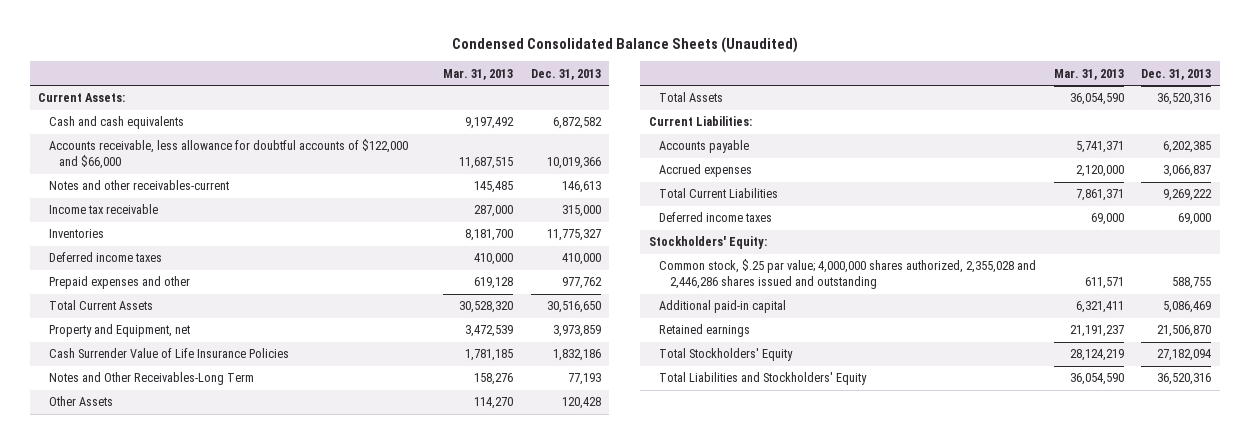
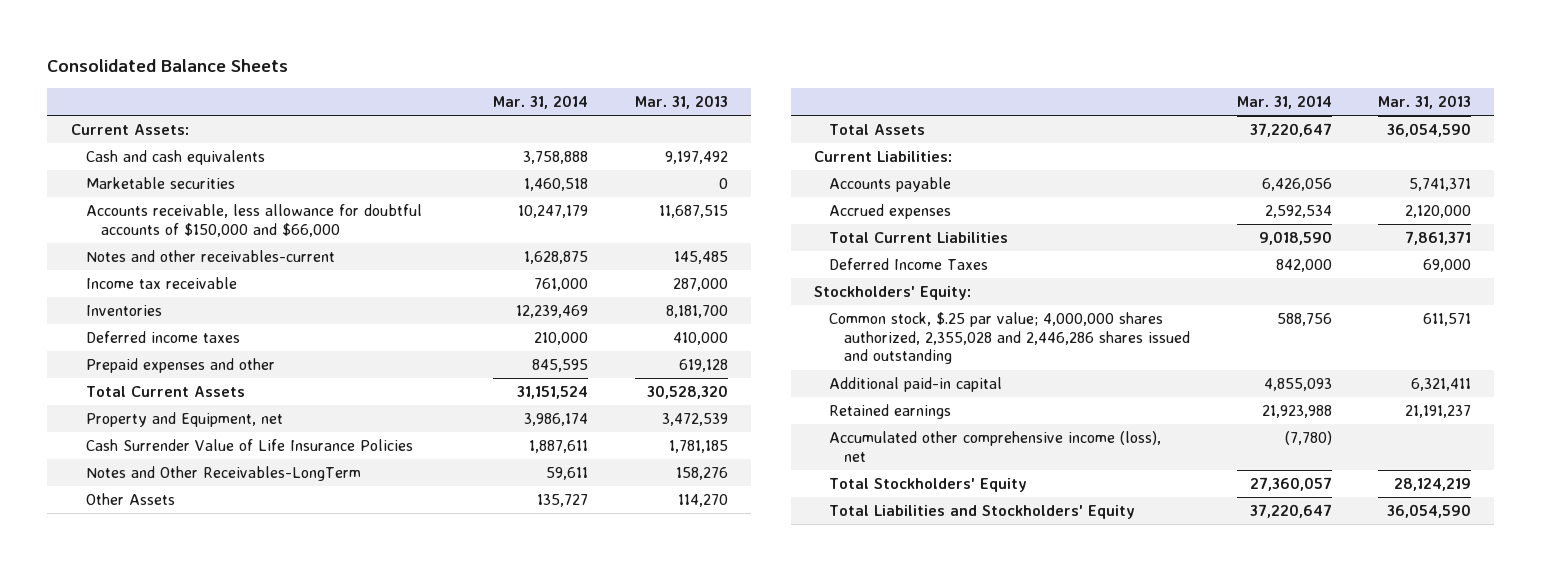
[451,36,798,53] Condensed Consolidated Balance Sheets (Unaudited) -> [47,59,289,73] Consolidated Balance Sheets
[530,68,601,80] Dec. 31, 2013 -> none
none -> [493,95,589,110] Mar. 31, 2014
none -> [85,177,235,190] Marketable securities
[48,139,408,170] Accounts receivable, less allowance for doubtful accounts of $122,000 and $66,000 -> [85,204,422,237] Accounts receivable, less allowance for doubtful accounts of $150,000 and $66,000
[48,372,254,386] Notes and Other Receivables-Long Term -> [85,466,361,482] Notes and Other Receivables-LongTerm
[659,212,773,223] Deferred income taxes -> [829,258,989,271] Deferred Income Taxes
none -> [829,431,1162,462] Accumulated other comprehensive income (loss), net

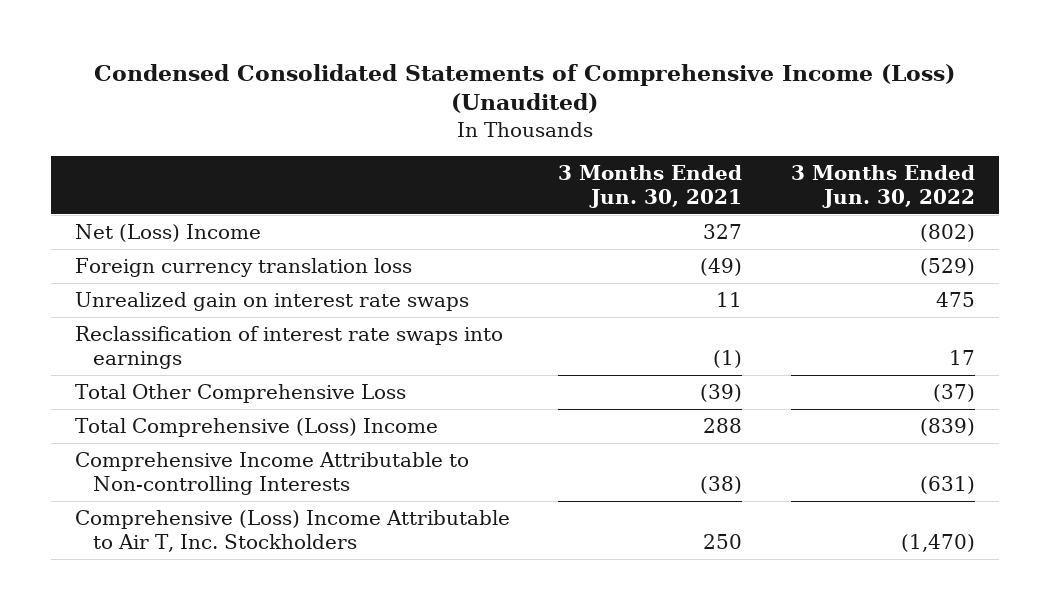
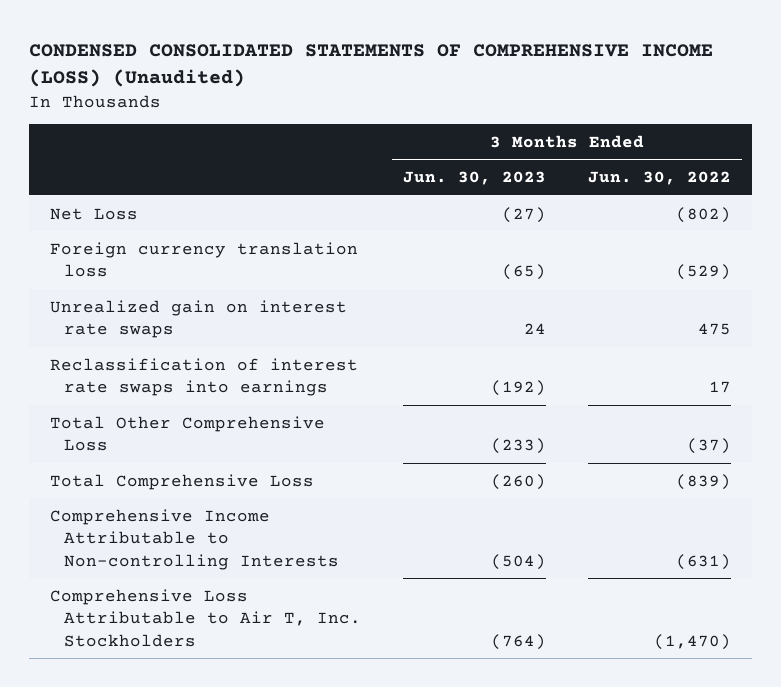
[93,63,955,114] Condensed Consolidated Statements of Comprehensive Income (Loss) (Unaudited) -> [28,43,713,88] CONDENSED CONSOLIDATED STATEMENTS OF COMPREHENSIVE INCOME (LOSS) (Unaudited)
[558,164,743,209] 3 Months Ended Jun. 30, 2021 -> none
none -> [402,171,546,186] Jun. 30, 2023
[74,223,261,242] Net (Loss) Income -> [49,207,138,220] Net Loss
[74,417,438,437] Total Comprehensive (Loss) Income -> [49,473,314,490] Total Comprehensive Loss
[74,509,510,553] Comprehensive (Loss) Income Attributable to Air T, Inc. Stockholders -> [49,588,361,647] Comprehensive Loss Attributable to Air T, Inc. Stockholders

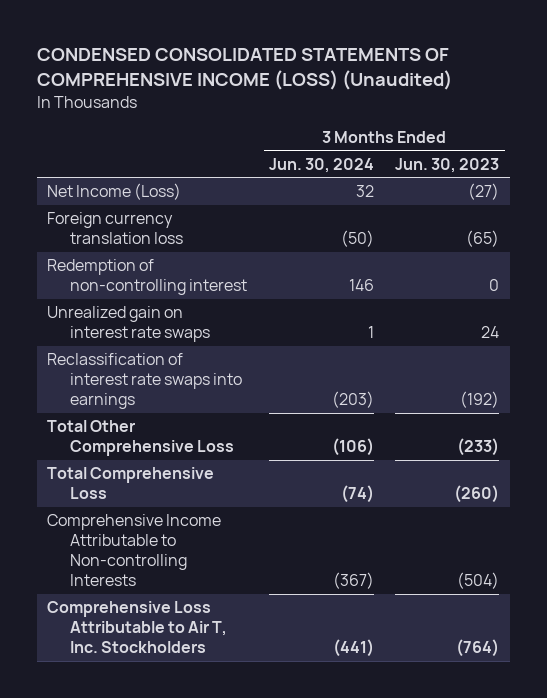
[588,171,732,186] Jun. 30, 2022 -> none
none -> [268,157,374,173] Jun. 30, 2024
[49,207,138,220] Net Loss -> [47,183,182,201] Net Income (Loss)
none -> [47,259,248,296] Redemption of non-controlling interest

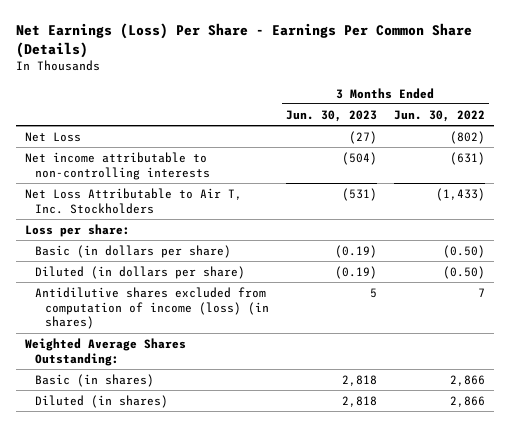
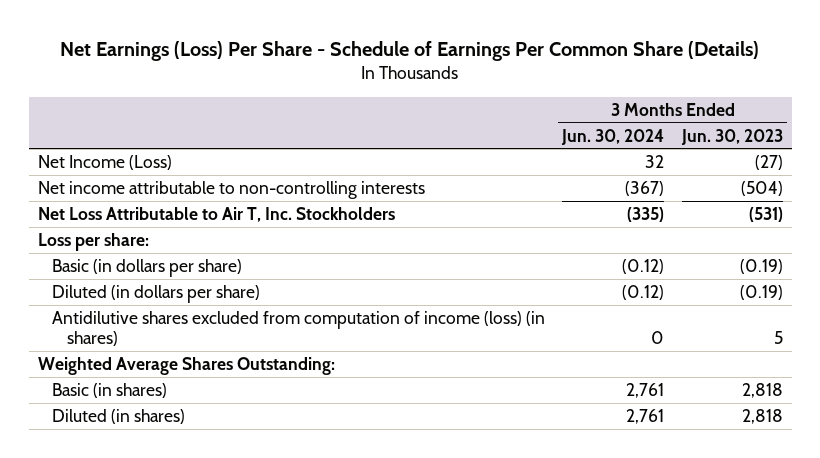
[15,22,472,58] Net Earnings (Loss) Per Share - Earnings Per Common Share (Details) -> [60,40,760,61] Net Earnings (Loss) Per Share - Schedule of Earnings Per Common Share (Details)
[394,109,486,122] Jun. 30, 2022 -> none
none -> [561,128,665,145] Jun. 30, 2024
[24,131,81,142] Net Loss -> [37,154,172,170] Net Income (Loss)

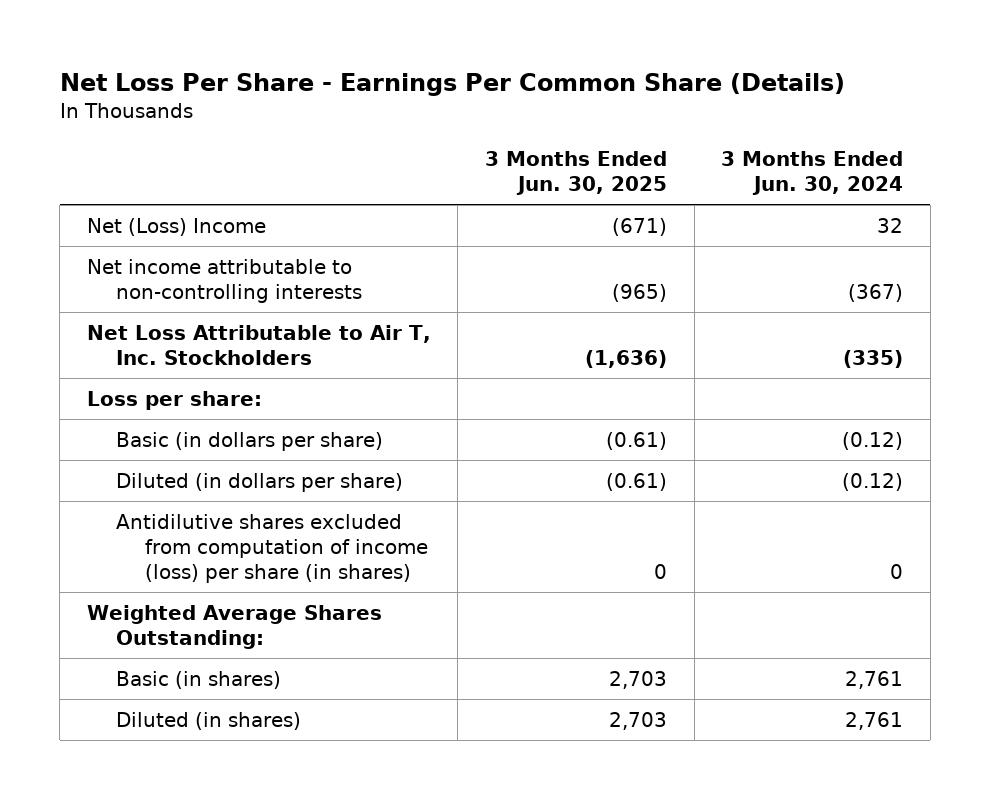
[60,40,760,61] Net Earnings (Loss) Per Share - Schedule of Earnings Per Common Share (Details) -> [59,72,845,96] Net Loss Per Share - Earnings Per Common Share (Details)
[680,128,783,145] Jun. 30, 2023 -> none
none -> [484,151,667,196] 3 Months Ended Jun. 30, 2025
[37,154,172,170] Net Income (Loss) -> [86,217,266,236] Net (Loss) Income
[52,310,546,347] Antidilutive shares excluded from computation of income (loss) (in shares) -> [115,513,428,583] Antidilutive shares excluded from computation of income (loss) per share (in shares)

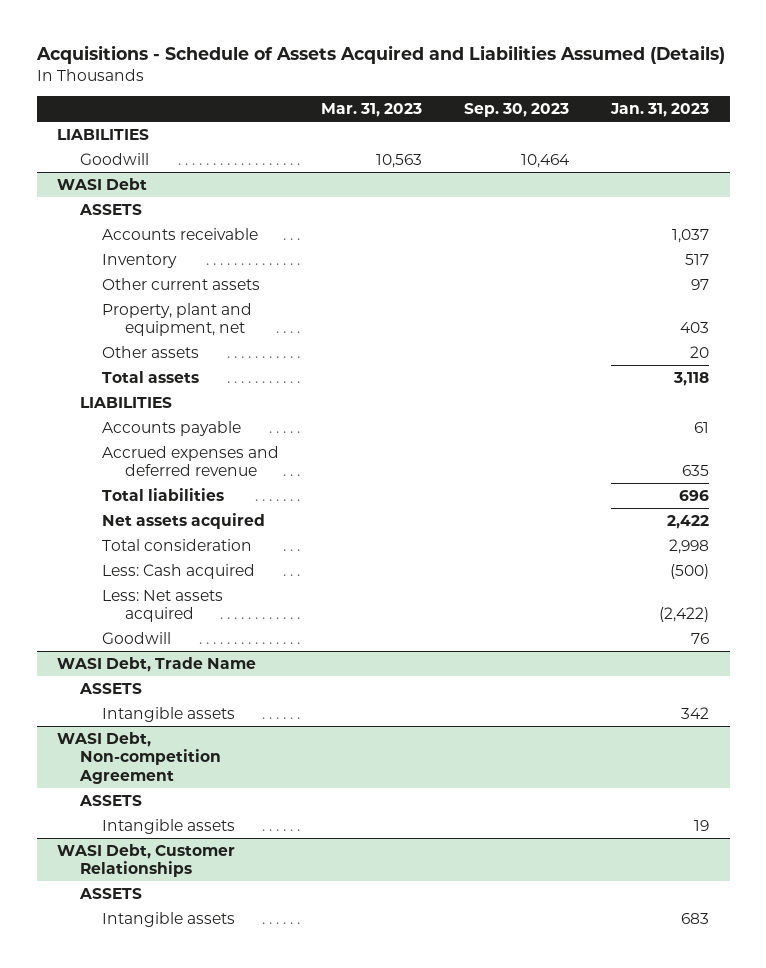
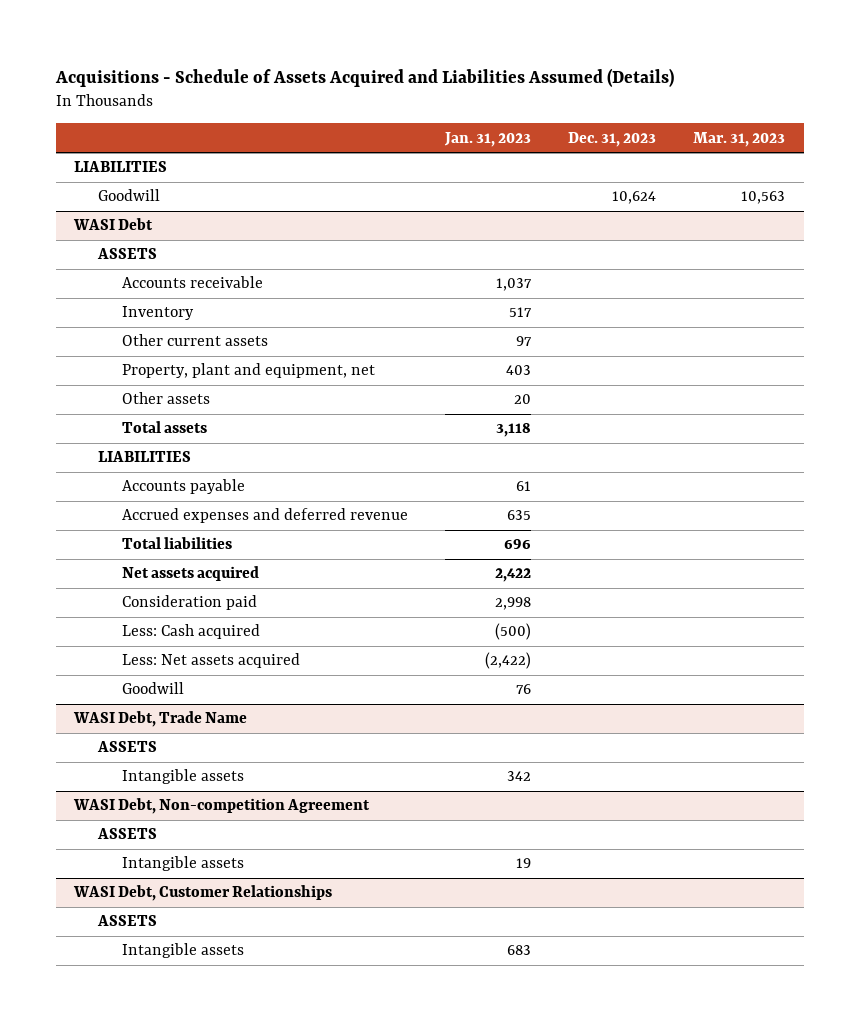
[463,103,569,118] Sep. 30, 2023 -> none
none -> [568,131,657,147] Dec. 31, 2023
[102,538,253,551] Total consideration -> [121,595,257,611] Consideration paid

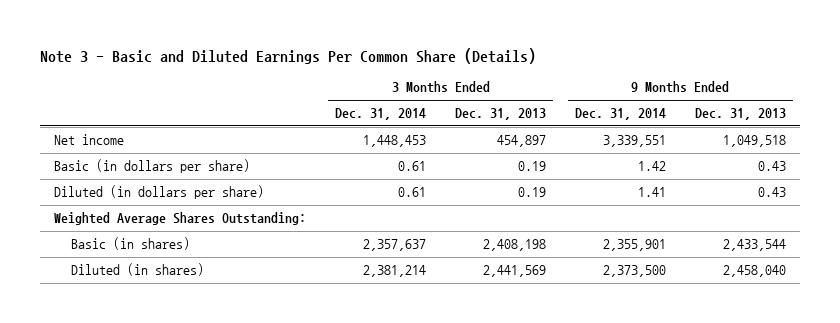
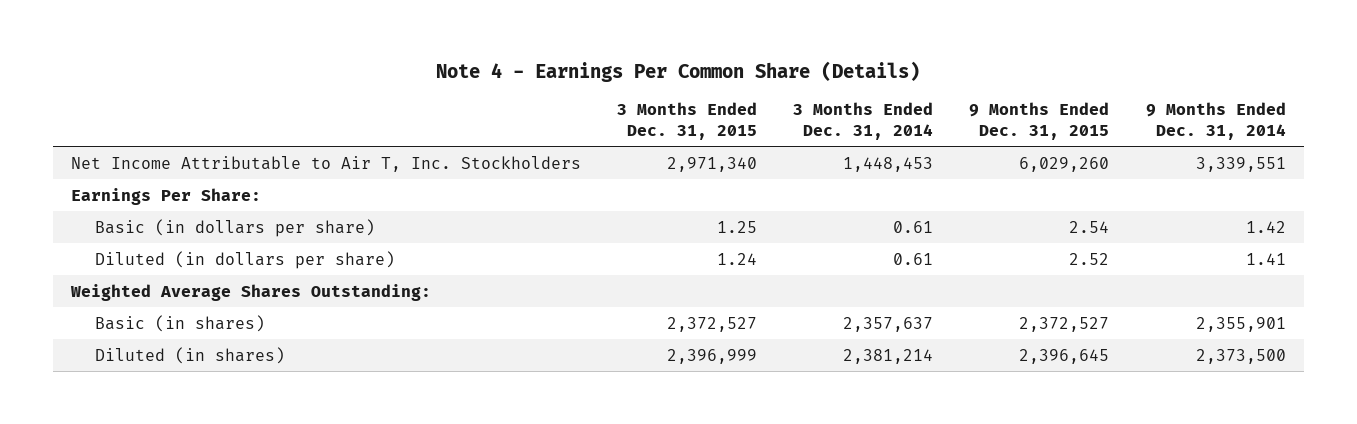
[39,47,536,64] Note 3 - Basic and Diluted Earnings Per Common Share (Details) -> [436,60,921,82] Note 4 - Earnings Per Common Share (Details)
[455,108,547,121] Dec. 31, 2013 -> none
[694,108,786,121] Dec. 31, 2013 -> none
none -> [617,102,758,140] 3 Months Ended Dec. 31, 2015
none -> [969,102,1110,140] 9 Months Ended Dec. 31, 2015
[54,134,125,146] Net income -> [70,155,581,172] Net Income Attributable to Air T, Inc. Stockholders
none -> [70,187,261,205] Earnings Per Share:

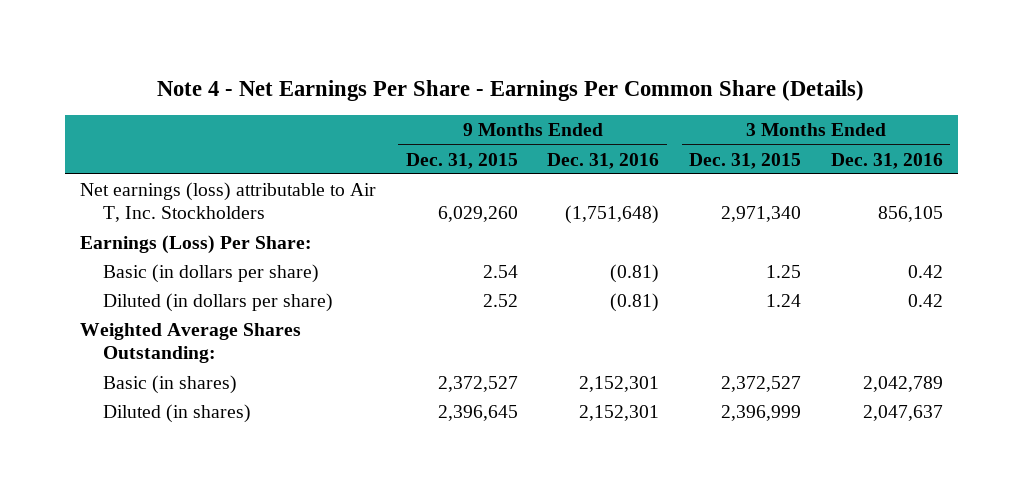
[436,60,921,82] Note 4 - Earnings Per Common Share (Details) -> [157,79,865,101] Note 4 - Net Earnings Per Share - Earnings Per Common Share (Details)
[793,102,934,140] 3 Months Ended Dec. 31, 2014 -> none
[1145,102,1286,140] 9 Months Ended Dec. 31, 2014 -> none
none -> [547,152,660,169] Dec. 31, 2016
none -> [830,152,943,169] Dec. 31, 2016
[70,155,581,172] Net Income Attributable to Air T, Inc. Stockholders -> [80,181,377,223] Net earnings (loss) attributable to Air T, Inc. Stockholders
[70,187,261,205] Earnings Per Share: -> [80,234,313,254] Earnings (Loss) Per Share:

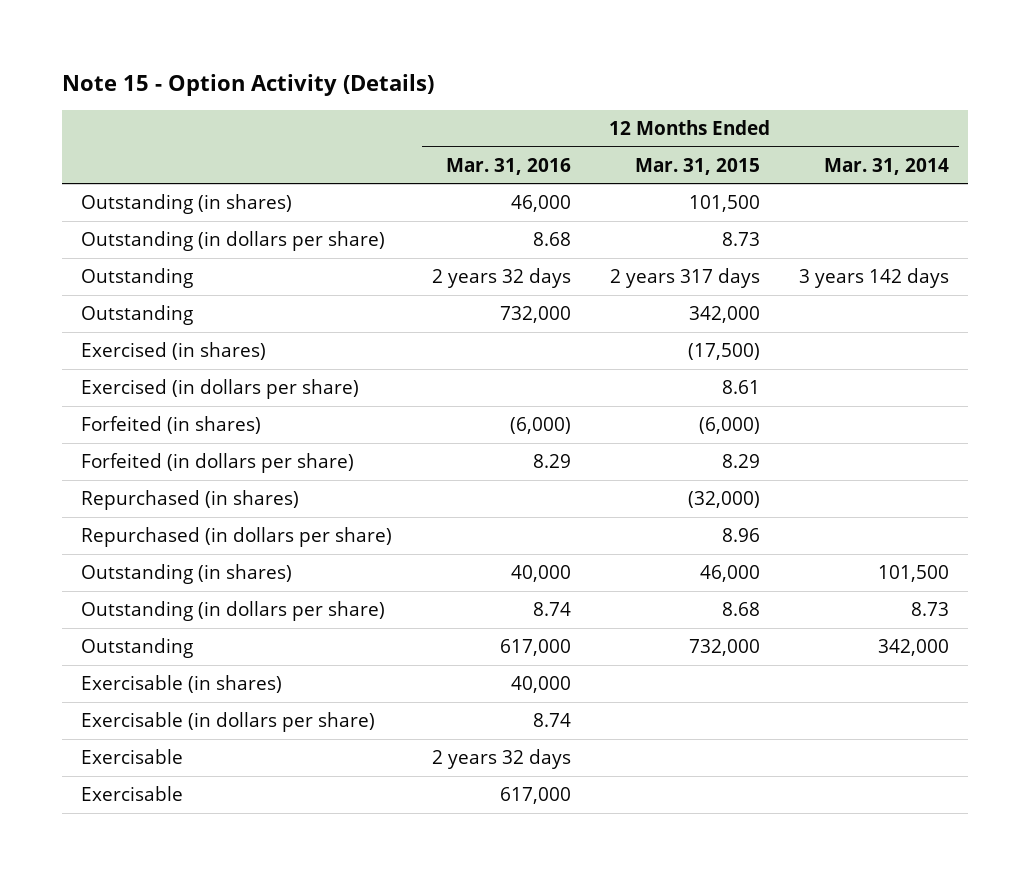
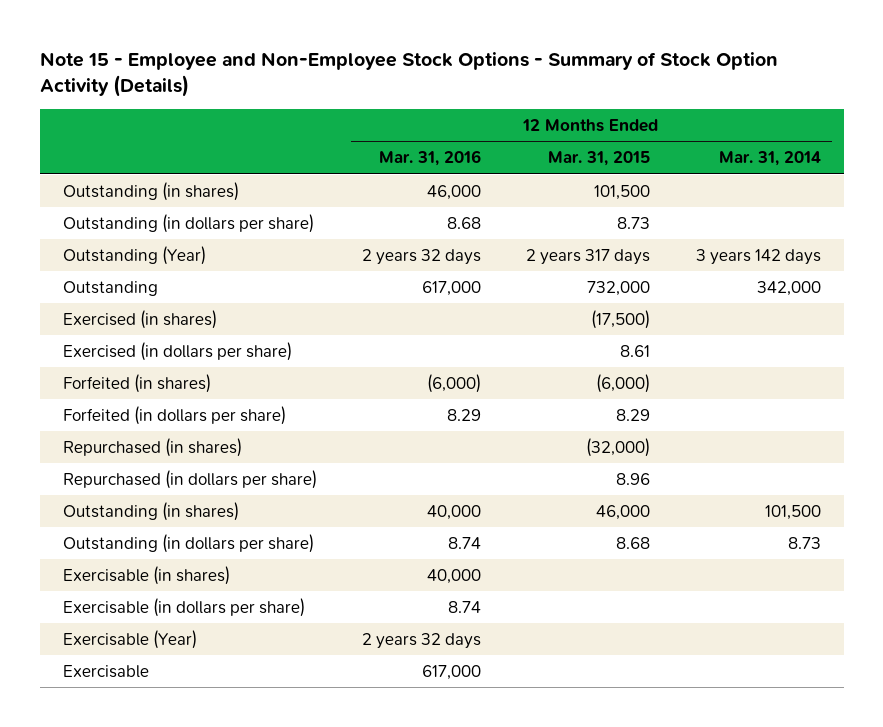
[61,74,434,97] Note 15 - Option Activity (Details) -> [39,52,778,98] Note 15 - Employee and Non-Employee Stock Options - Summary of Stock Option Activity (Details)
[81,305,194,326] Outstanding -> none
[81,268,194,289] Outstanding -> [62,245,206,265] Outstanding (Year)
[81,638,194,659] Outstanding -> [62,280,158,296] Outstanding
[81,749,184,765] Exercisable -> [62,629,197,649] Exercisable (Year)

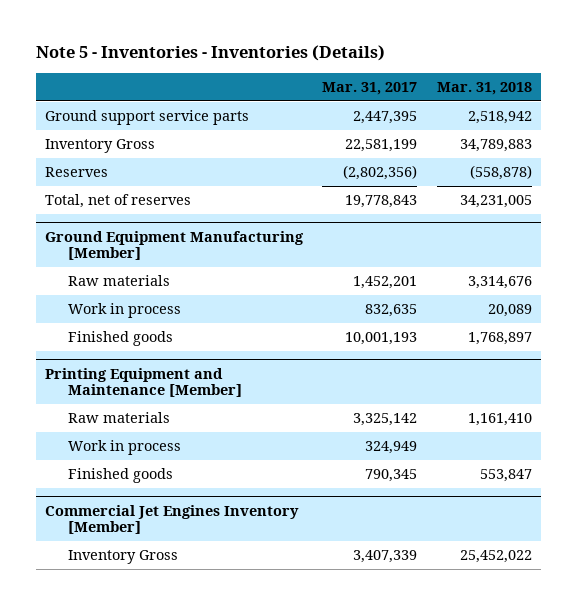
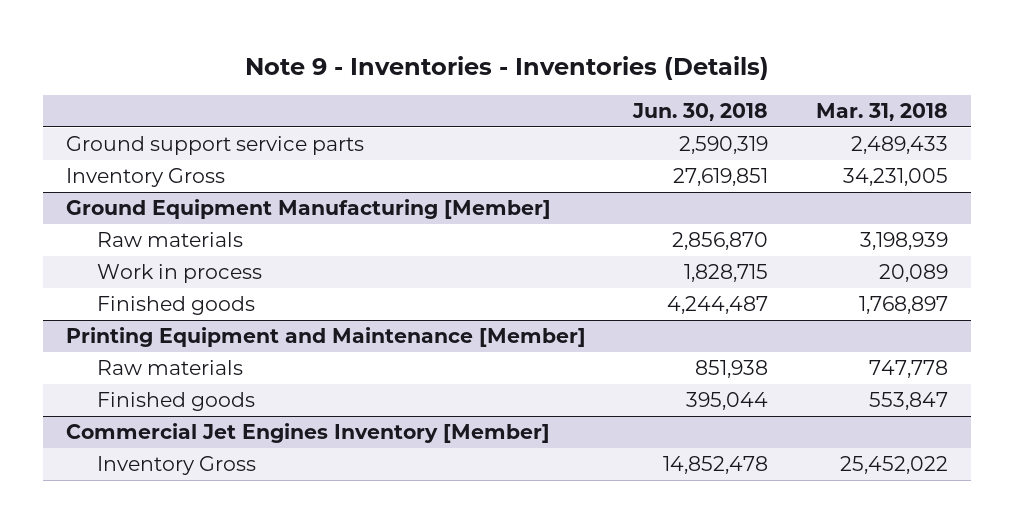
[35,45,385,62] Note 5 - Inventories - Inventories (Details) -> [244,55,769,80] Note 9 - Inventories - Inventories (Details)
[322,82,418,96] Mar. 31, 2017 -> none
none -> [632,103,769,122] Jun. 30, 2018
[45,167,109,178] Reserves -> none
[45,194,192,209] Total, net of reserves -> none
[467,111,532,125] 2,518,942 -> [850,135,948,154] 2,489,433
[459,139,532,153] 34,789,883 -> [842,167,948,186] 34,231,005
[467,276,532,290] 3,314,676 -> [859,231,948,250] 3,198,939
[67,440,181,456] Work in process -> none
[467,413,532,427] 1,161,410 -> [868,359,948,378] 747,778

